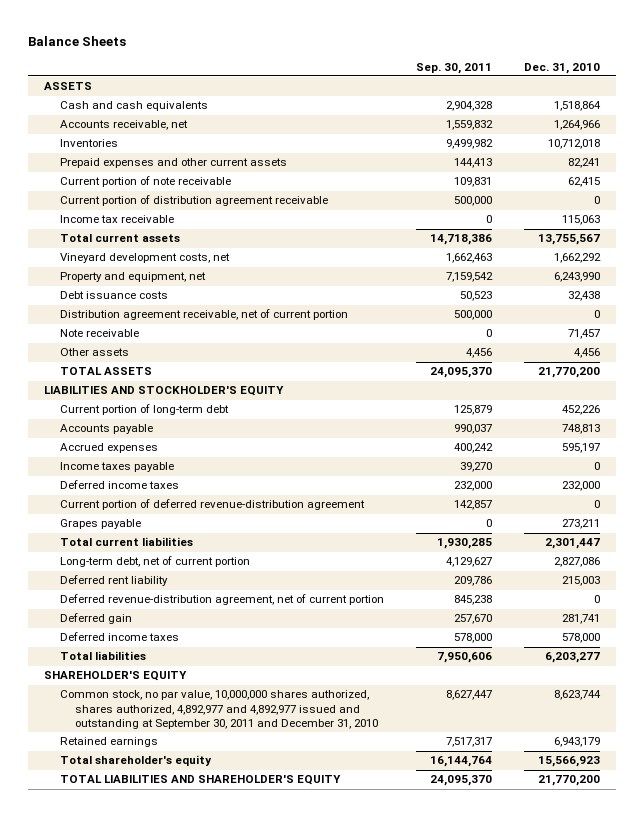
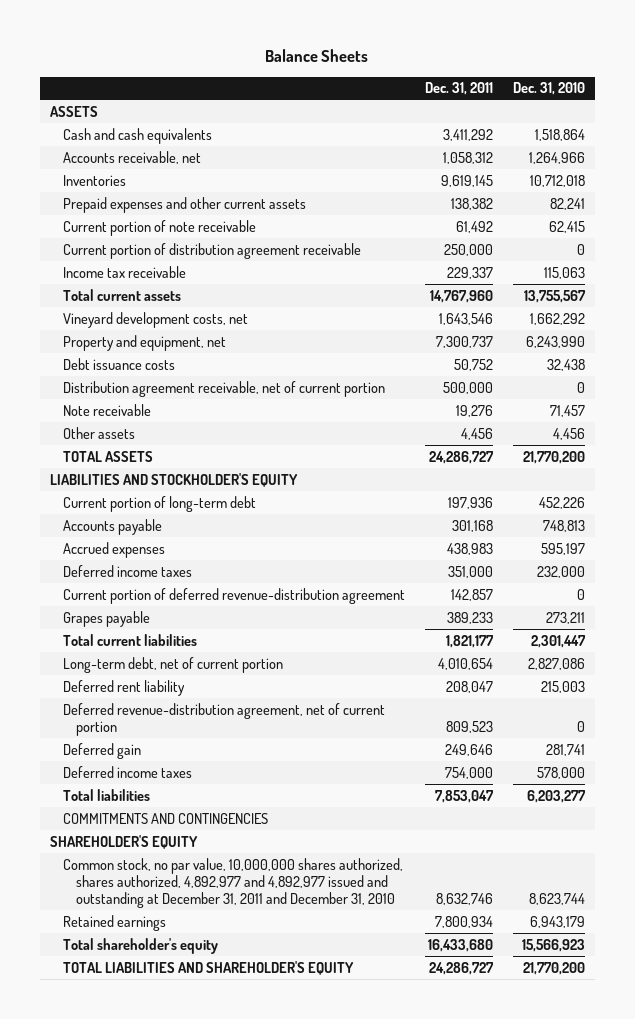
[415,62,492,74] Sep. 30, 2011 -> none
none -> [424,82,493,96] Dec. 31, 2011
[59,462,174,473] Income taxes payable -> none
none -> [62,812,268,824] COMMITMENTS AND CONTINGENCIES
[59,690,379,730] Common stock, no par value, 10,000,000 shares authorized, shares authorized, 4,892,977 and 4,892,977 issued and outstanding at September 30, 2011 and December 31, 2010 -> [62,857,403,909] Common stock, no par value, 10,000,000 shares authorized, shares authorized, 4,892,977 and 4,892,977 issued and outstanding at December 31, 2011 and December 31, 2010

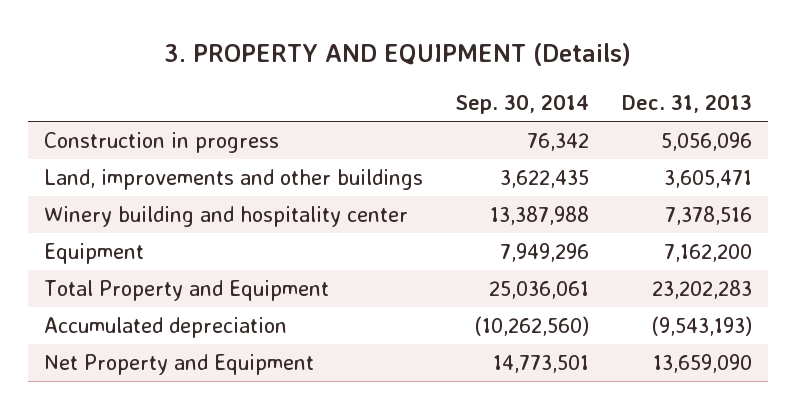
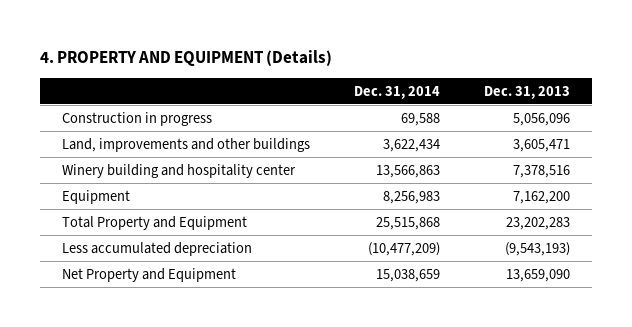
[163,42,631,66] 3. PROPERTY AND EQUIPMENT (Details) -> [40,50,333,68] 4. PROPERTY AND EQUIPMENT (Details)
[455,93,590,114] Sep. 30, 2014 -> none
none -> [354,85,441,99] Dec. 31, 2014
[43,317,287,339] Accumulated depreciation -> [62,241,253,256] Less accumulated depreciation

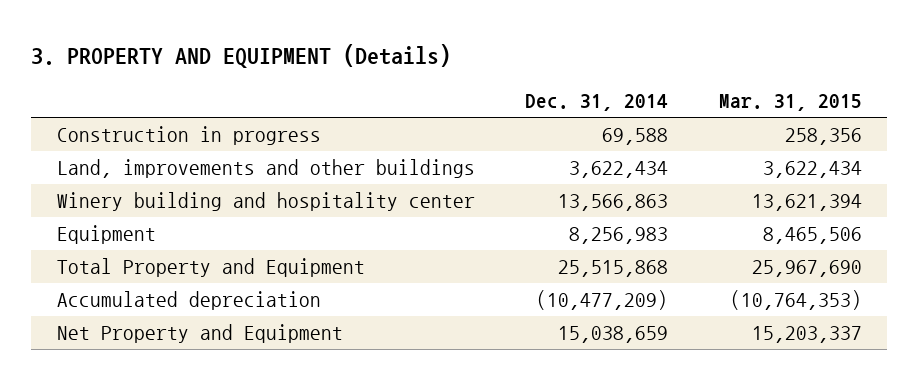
[40,50,333,68] 4. PROPERTY AND EQUIPMENT (Details) -> [31,44,452,69] 3. PROPERTY AND EQUIPMENT (Details)
[484,85,571,99] Dec. 31, 2013 -> none
none -> [718,93,862,111] Mar. 31, 2015
[62,241,253,256] Less accumulated depreciation -> [56,291,321,311] Accumulated depreciation

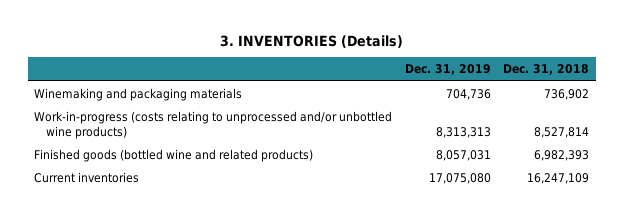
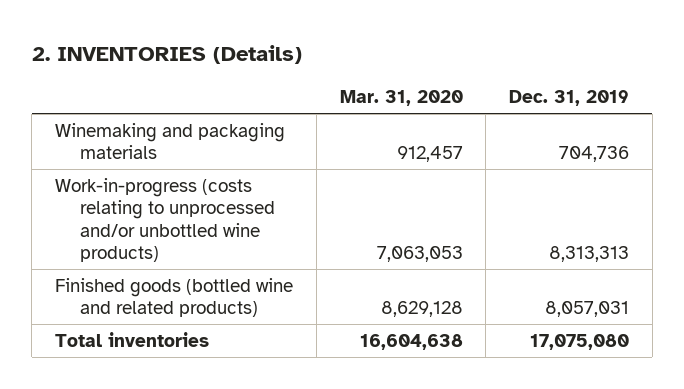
[219,34,403,48] 3. INVENTORIES (Details) -> [31,45,302,65] 2. INVENTORIES (Details)
[503,64,590,76] Dec. 31, 2018 -> none
none -> [339,90,463,107] Mar. 31, 2020
[34,171,140,183] Current inventories -> [55,332,210,348] Total inventories

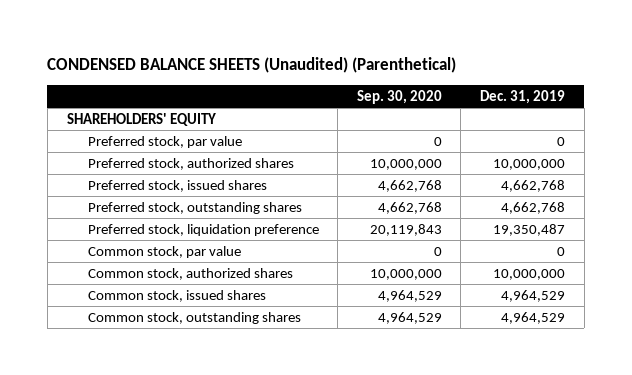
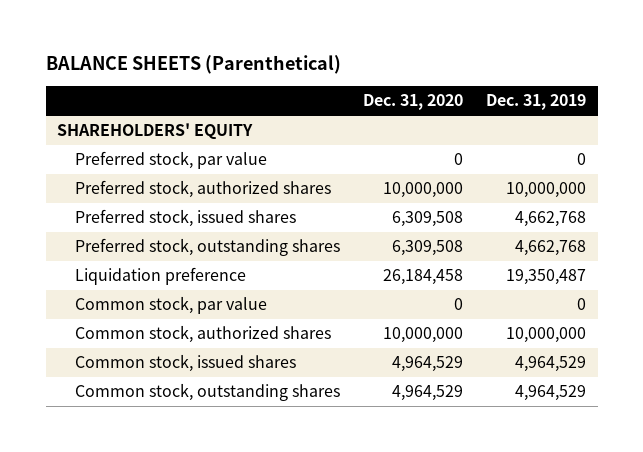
[47,57,457,74] CONDENSED BALANCE SHEETS (Unaudited) (Parenthetical) -> [45,55,341,75] BALANCE SHEETS (Parenthetical)
[356,90,442,105] Sep. 30, 2020 -> none
none -> [362,94,463,111] Dec. 31, 2020
[87,223,319,236] Preferred stock, liquidation preference -> [74,267,246,286] Liquidation preference

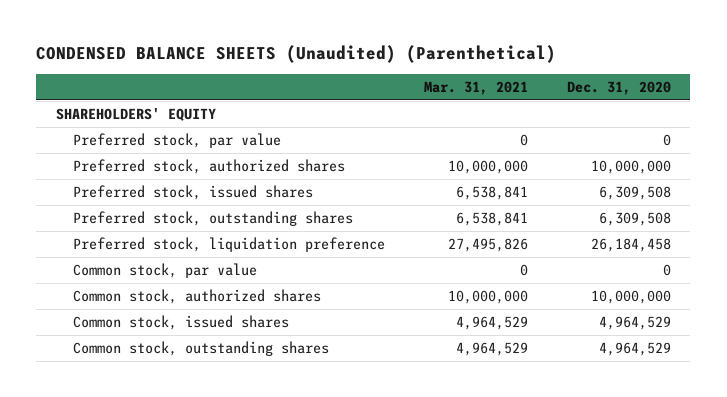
[45,55,341,75] BALANCE SHEETS (Parenthetical) -> [36,45,557,64] CONDENSED BALANCE SHEETS (Unaudited) (Parenthetical)
[486,94,587,111] Dec. 31, 2019 -> none
none -> [423,80,528,95] Mar. 31, 2021
[74,267,246,286] Liquidation preference -> [72,237,385,253] Preferred stock, liquidation preference

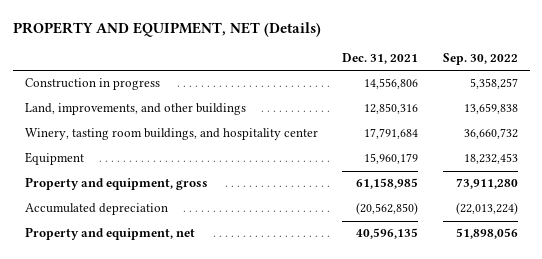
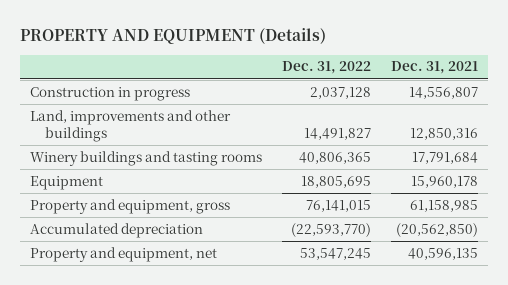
[12,21,321,37] PROPERTY AND EQUIPMENT, NET (Details) -> [20,28,327,45] PROPERTY AND EQUIPMENT (Details)
[442,53,518,66] Sep. 30, 2022 -> none
none -> [282,61,372,75] Dec. 31, 2022
[364,78,419,90] 14,556,806 -> [408,86,478,99] 14,556,807
[24,103,246,116] Land, improvements, and other buildings -> [30,109,232,143] Land, improvements and other buildings
[24,128,318,141] Winery, tasting room buildings, and hospitality center -> [30,150,263,166] Winery buildings and tasting rooms
[364,153,419,165] 15,960,179 -> [410,175,478,188] 15,960,178

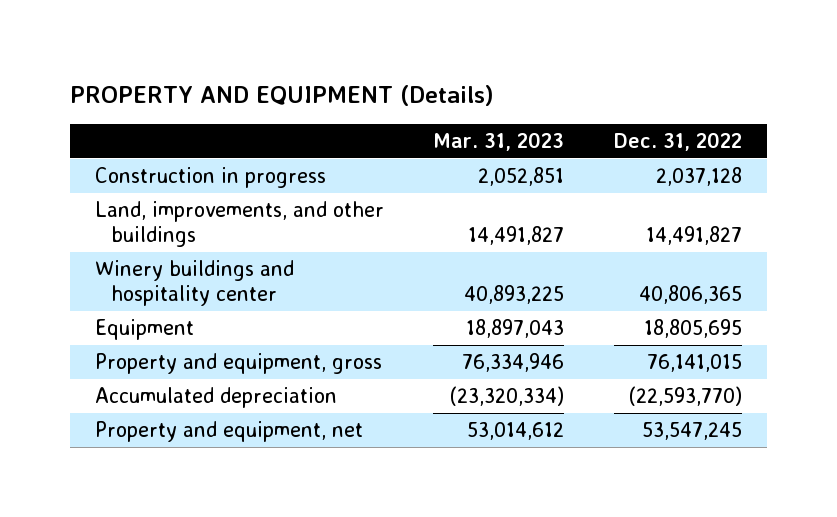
[390,61,478,75] Dec. 31, 2021 -> none
none -> [433,132,565,152] Mar. 31, 2023
[30,109,232,143] Land, improvements and other buildings -> [94,201,384,248] Land, improvements, and other buildings
[30,150,263,166] Winery buildings and tasting rooms -> [94,260,294,307] Winery buildings and hospitality center

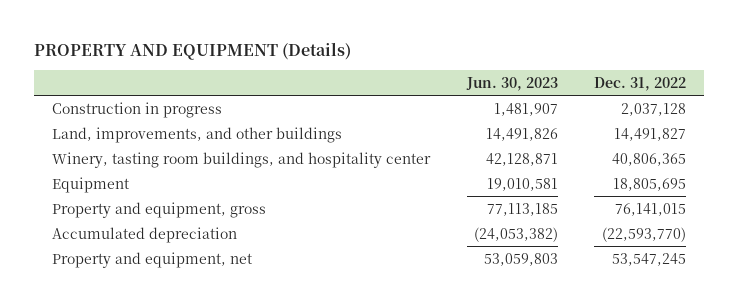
[433,132,565,152] Mar. 31, 2023 -> none
none -> [465,76,558,91] Jun. 30, 2023
[94,260,294,307] Winery buildings and hospitality center -> [52,151,432,168] Winery, tasting room buildings, and hospitality center

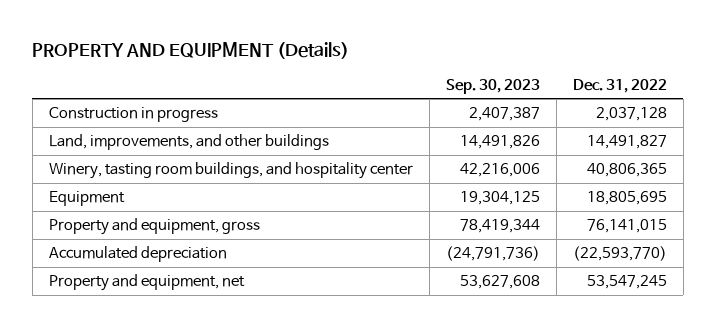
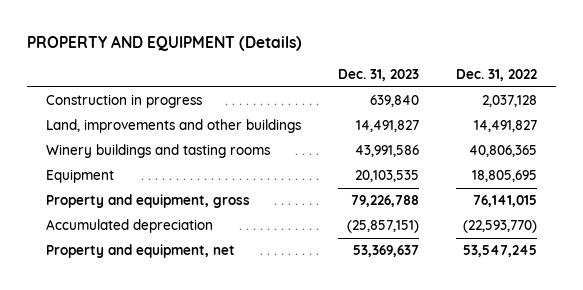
[445,79,540,95] Sep. 30, 2023 -> none
none -> [337,69,419,82] Dec. 31, 2023
[48,134,329,151] Land, improvements, and other buildings -> [45,119,301,134] Land, improvements and other buildings
[48,162,413,180] Winery, tasting room buildings, and hospitality center -> [45,144,270,159] Winery buildings and tasting rooms

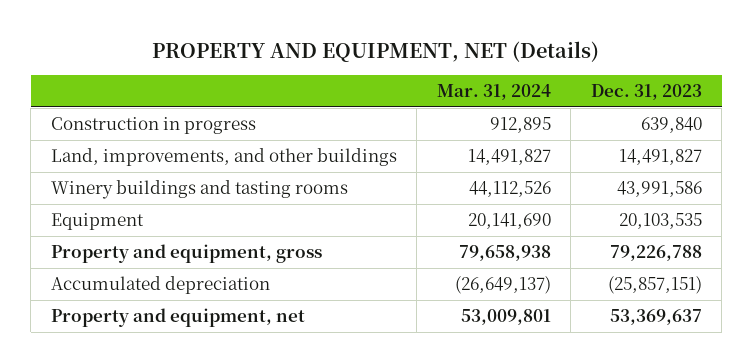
[27,35,303,52] PROPERTY AND EQUIPMENT (Details) -> [152,40,600,62] PROPERTY AND EQUIPMENT, NET (Details)
[456,69,538,82] Dec. 31, 2022 -> none
none -> [436,84,551,101] Mar. 31, 2024
[45,119,301,134] Land, improvements and other buildings -> [50,148,397,167] Land, improvements, and other buildings

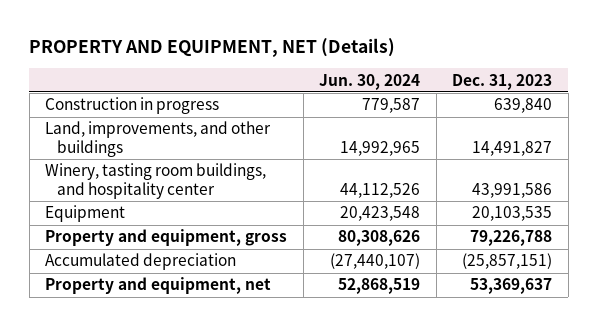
[436,84,551,101] Mar. 31, 2024 -> none
none -> [319,73,421,90] Jun. 30, 2024
[50,180,348,200] Winery buildings and tasting rooms -> [45,163,267,200] Winery, tasting room buildings, and hospitality center

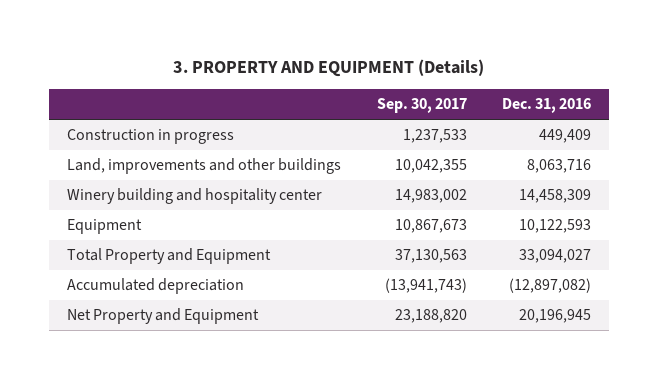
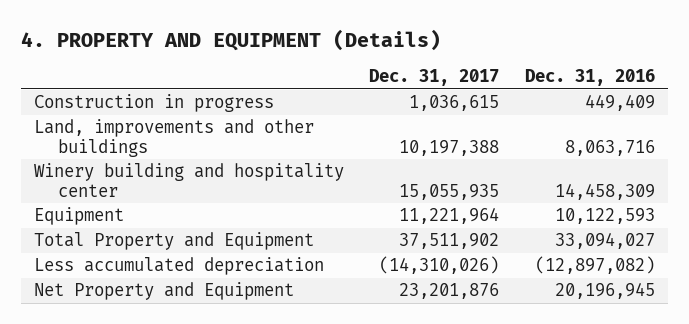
[173,59,485,78] 3. PROPERTY AND EQUIPMENT (Details) -> [20,29,441,52] 4. PROPERTY AND EQUIPMENT (Details)
[376,98,467,114] Sep. 30, 2017 -> none
none -> [369,69,500,87] Dec. 31, 2017
[66,278,244,295] Accumulated depreciation -> [33,257,324,276] Less accumulated depreciation

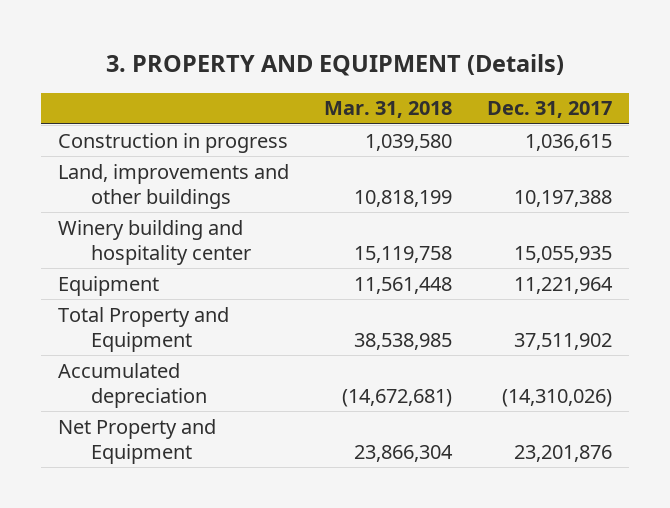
[20,29,441,52] 4. PROPERTY AND EQUIPMENT (Details) -> [106,54,565,77] 3. PROPERTY AND EQUIPMENT (Details)
[525,69,656,87] Dec. 31, 2016 -> none
none -> [324,101,453,119] Mar. 31, 2018
[33,257,324,276] Less accumulated depreciation -> [58,362,207,408] Accumulated depreciation

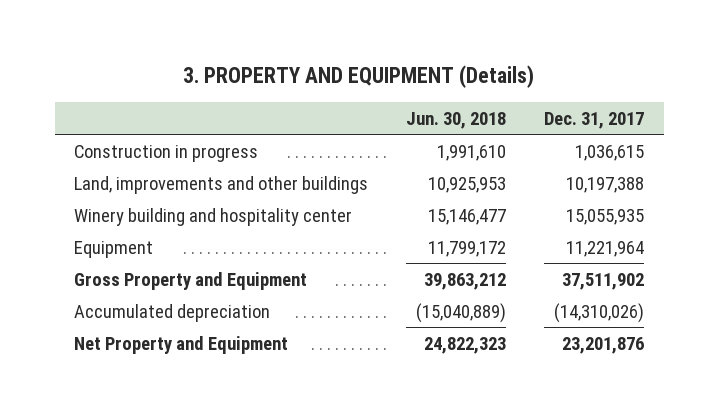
[324,101,453,119] Mar. 31, 2018 -> none
none -> [406,111,507,129] Jun. 30, 2018
[58,306,230,352] Total Property and Equipment -> [73,271,307,290] Gross Property and Equipment

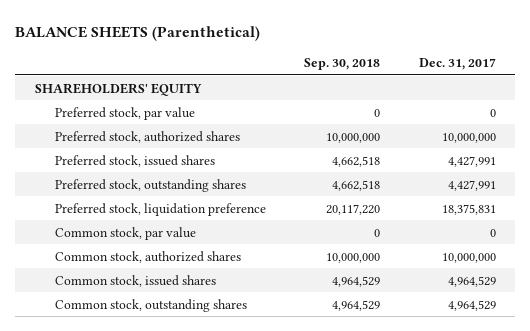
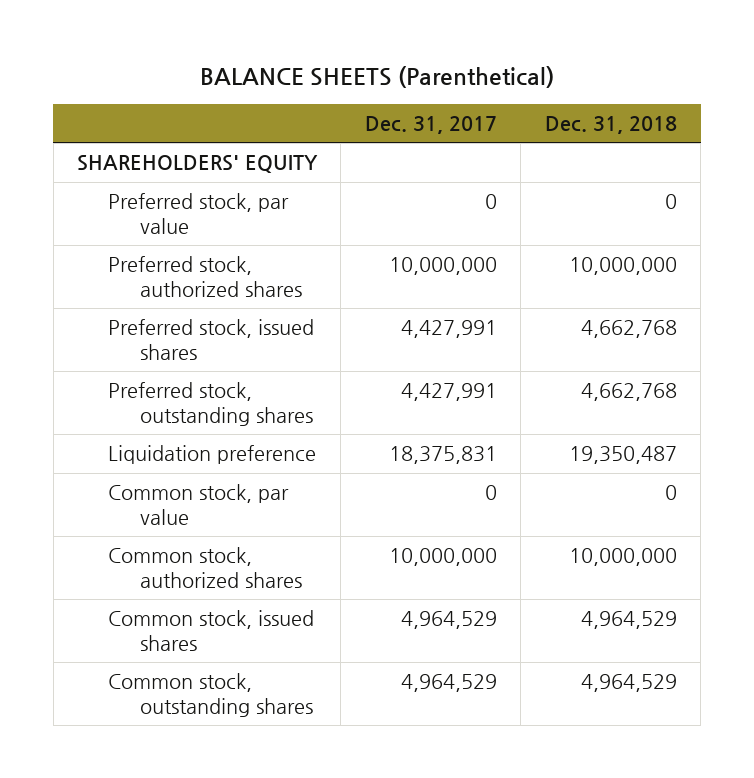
[304,57,381,70] Sep. 30, 2018 -> none
none -> [544,115,677,134] Dec. 31, 2018
[55,202,267,216] Preferred stock, liquidation preference -> [108,445,317,465] Liquidation preference

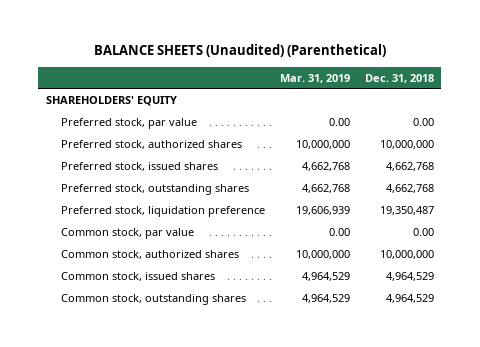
[199,65,554,88] BALANCE SHEETS (Parenthetical) -> [93,44,386,58] BALANCE SHEETS (Unaudited) (Parenthetical)
[364,115,497,134] Dec. 31, 2017 -> none
none -> [279,73,350,83] Mar. 31, 2019
[664,194,677,210] 0 -> [412,117,434,126] 0.00
[108,445,317,465] Liquidation preference -> [60,205,265,217] Preferred stock, liquidation preference
[664,485,677,501] 0 -> [412,227,434,236] 0.00

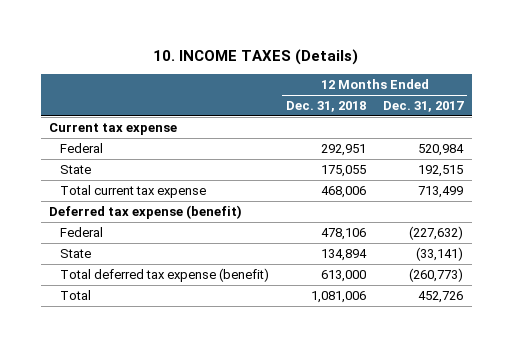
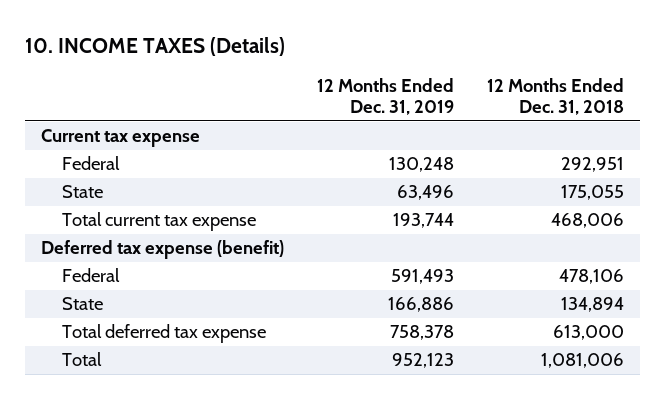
[383,101,465,113] Dec. 31, 2017 -> none
none -> [316,77,454,116] 12 Months Ended Dec. 31, 2019
[60,268,270,283] Total deferred tax expense (benefit) -> [62,324,267,344] Total deferred tax expense

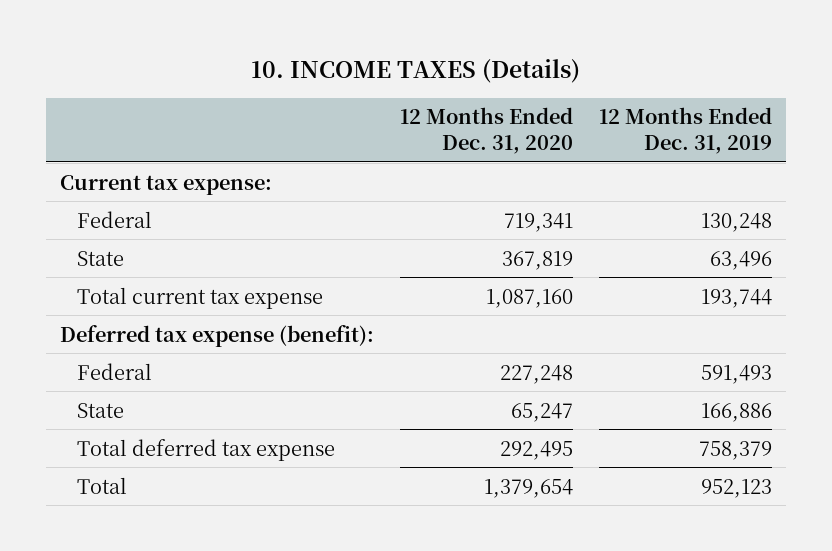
[486,77,624,116] 12 Months Ended Dec. 31, 2018 -> none
none -> [400,107,574,154] 12 Months Ended Dec. 31, 2020
[41,129,201,148] Current tax expense -> [59,174,272,195] Current tax expense:
[41,240,285,260] Deferred tax expense (benefit) -> [59,324,374,347] Deferred tax expense (benefit):
[389,325,454,341] 758,378 -> [699,440,773,460] 758,379

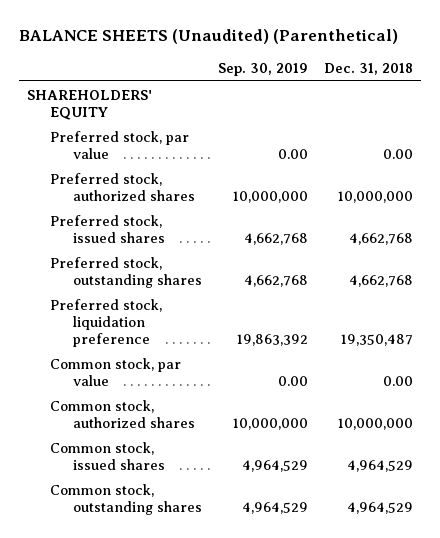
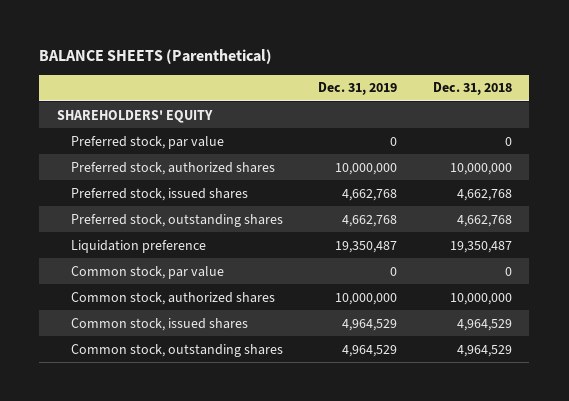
[18,29,398,45] BALANCE SHEETS (Unaudited) (Parenthetical) -> [39,48,273,64] BALANCE SHEETS (Parenthetical)
[217,63,308,77] Sep. 30, 2019 -> none
none -> [318,82,398,96] Dec. 31, 2019
[383,148,414,159] 0.00 -> [504,136,512,146] 0
[49,298,162,347] Preferred stock, liquidation preference -> [71,239,207,253] Liquidation preference
[383,375,414,386] 0.00 -> [504,266,512,276] 0

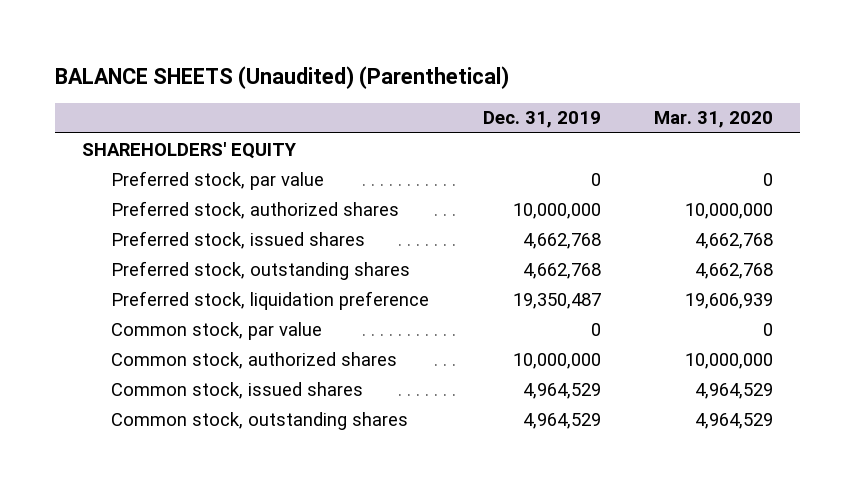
[39,48,273,64] BALANCE SHEETS (Parenthetical) -> [55,66,510,90] BALANCE SHEETS (Unaudited) (Parenthetical)
[432,82,512,96] Dec. 31, 2018 -> none
none -> [654,111,774,129] Mar. 31, 2020
[71,239,207,253] Liquidation preference -> [111,290,430,310] Preferred stock, liquidation preference

